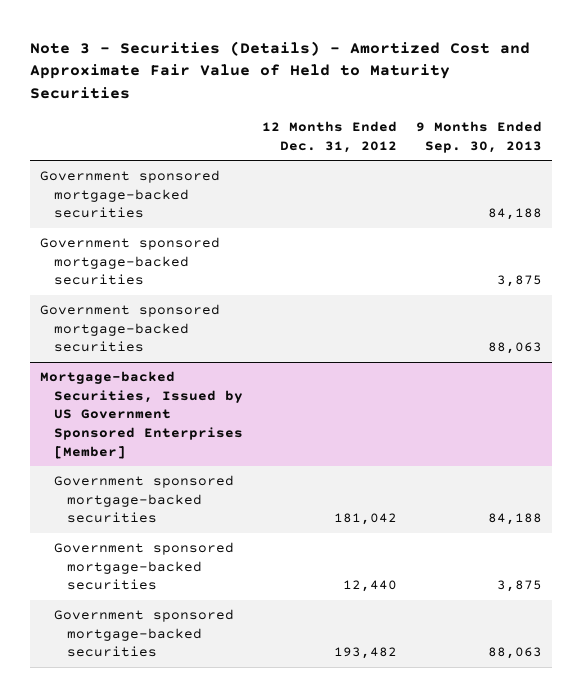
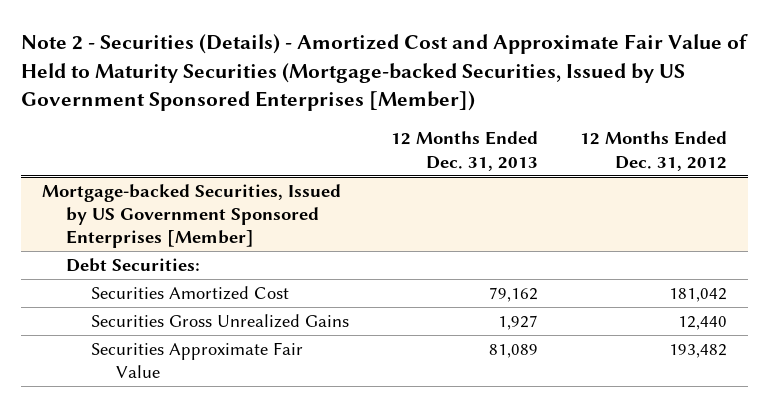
[30,40,531,99] Note 3 - Securities (Details) - Amortized Cost and Approximate Fair Value of Held to Maturity Securities -> [20,34,748,112] Note 2 - Securities (Details) - Amortized Cost and Approximate Fair Value of Held to Maturity Securities (Mortgage-backed Securities, Issued by US Government Sponsored Enterprises [Member])
[416,121,543,153] 9 Months Ended Sep. 30, 2013 -> none
none -> [391,131,539,171] 12 Months Ended Dec. 31, 2013
[39,170,220,219] Government sponsored mortgage-backed securities -> none
[39,237,220,286] Government sponsored mortgage-backed securities -> none
[39,304,220,353] Government sponsored mortgage-backed securities -> none
none -> [66,257,201,272] Debt Securities:
[53,475,234,524] Government sponsored mortgage-backed securities -> [91,285,290,300] Securities Amortized Cost
[53,542,234,591] Government sponsored mortgage-backed securities -> [91,313,350,328] Securities Gross Unrealized Gains
[53,609,234,658] Government sponsored mortgage-backed securities -> [91,341,304,379] Securities Approximate Fair Value

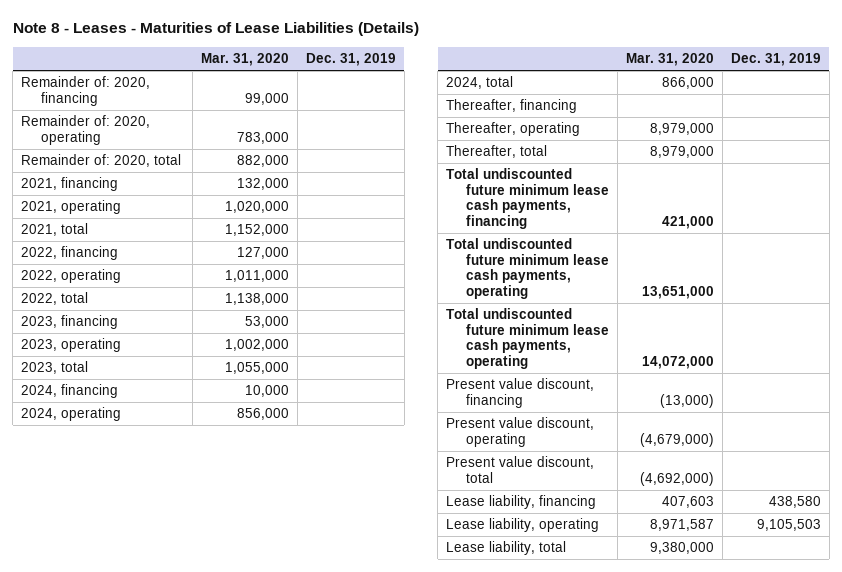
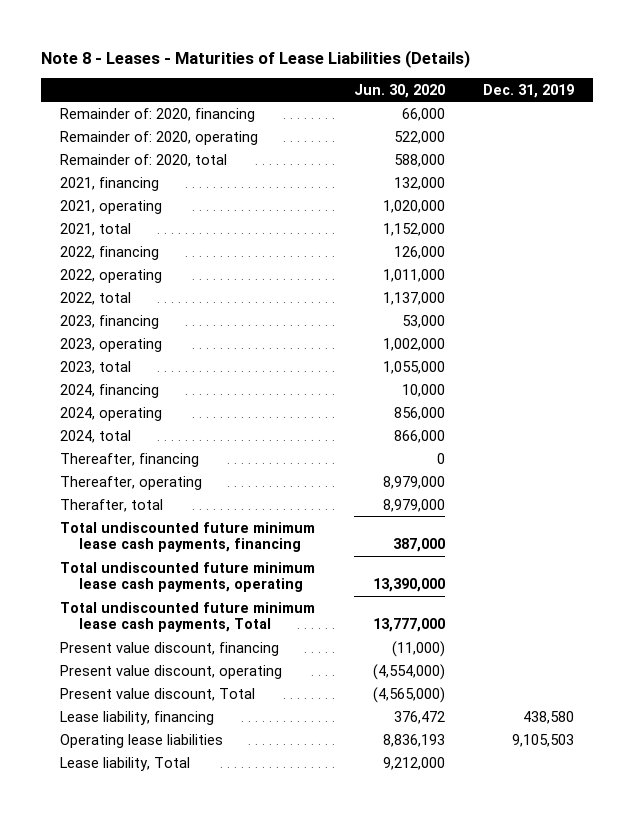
[200,52,289,66] Mar. 31, 2020 -> none
none -> [353,83,445,98] Jun. 30, 2020
[446,145,548,159] Thereafter, total -> [60,498,164,512] Therafter, total
[446,308,610,370] Total undiscounted future minimum lease cash payments, operating -> [60,601,316,633] Total undiscounted future minimum lease cash payments, Total
[446,456,595,483] Present value discount, total -> [60,687,256,701] Present value discount, Total
[446,518,600,533] Lease liability, operating -> [60,733,224,748] Operating lease liabilities
[446,541,567,556] Lease liability, total -> [60,756,191,771] Lease liability, Total

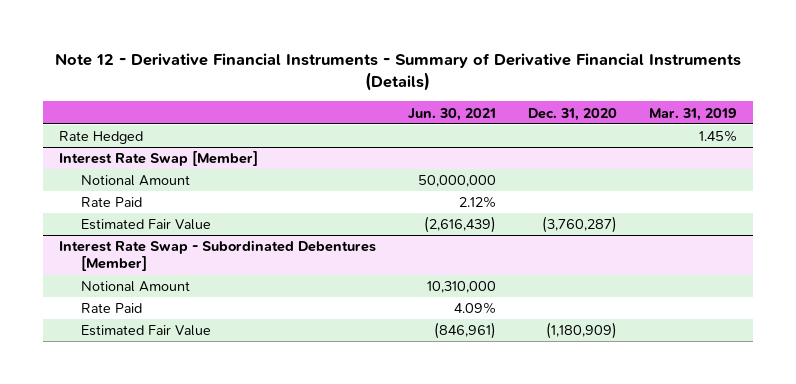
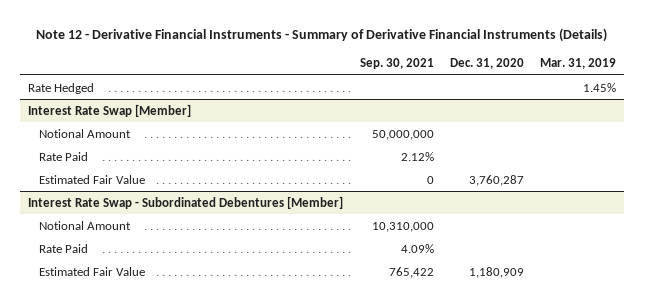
[407,107,496,121] Jun. 30, 2021 -> none
none -> [359,58,434,70] Sep. 30, 2021
[541,216,617,234] (3,760,287) -> [468,174,524,186] 3,760,287
[545,322,617,340] (1,180,909) -> [468,266,524,278] 1,180,909

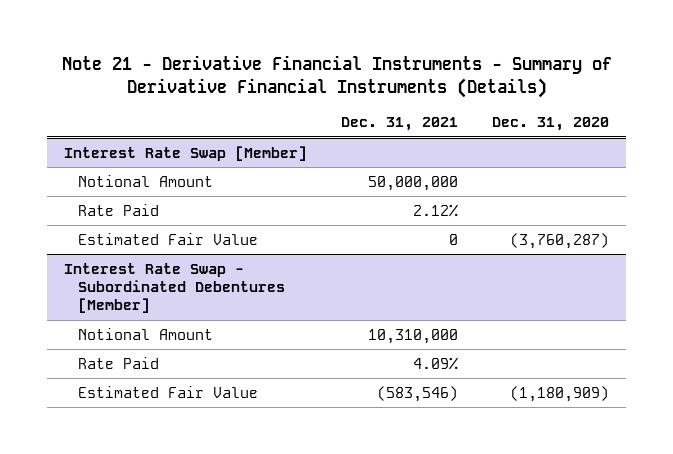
[36,28,608,43] Note 12 - Derivative Financial Instruments - Summary of Derivative Financial Instruments (Details) -> [61,54,612,98] Note 21 - Derivative Financial Instruments - Summary of Derivative Financial Instruments (Details)
[359,58,434,70] Sep. 30, 2021 -> none
[540,58,617,70] Mar. 31, 2019 -> none
none -> [341,117,459,132] Dec. 31, 2021
[28,82,95,94] Rate Hedged -> none
[468,174,524,186] 3,760,287 -> [510,232,610,249] (3,760,287)
[468,266,524,278] 1,180,909 -> [510,385,610,402] (1,180,909)

